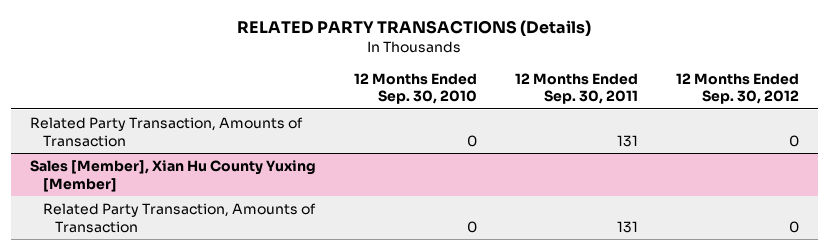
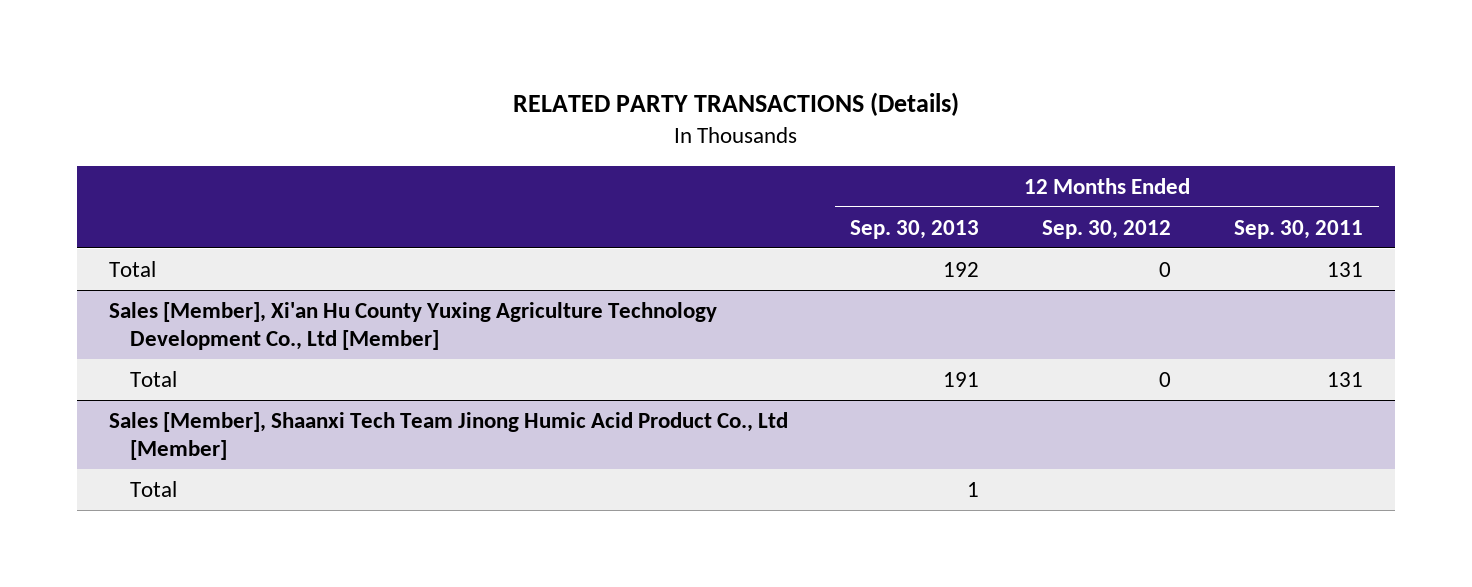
[353,72,477,105] 12 Months Ended Sep. 30, 2010 -> none
none -> [850,219,980,239] Sep. 30, 2013
[30,160,317,192] Sales [Member], Xian Hu County Yuxing [Member] -> none
[30,117,304,147] Related Party Transaction, Amounts of Transaction -> [108,260,156,277] Total
none -> [108,301,717,351] Sales [Member], Xi'an Hu County Yuxing Agriculture Technology Development Co., Ltd [Member]
[42,203,316,233] Related Party Transaction, Amounts of Transaction -> [130,370,178,387] Total
none -> [108,411,788,461] Sales [Member], Shaanxi Tech Team Jinong Humic Acid Product Co., Ltd [Member]
none -> [130,480,178,497] Total

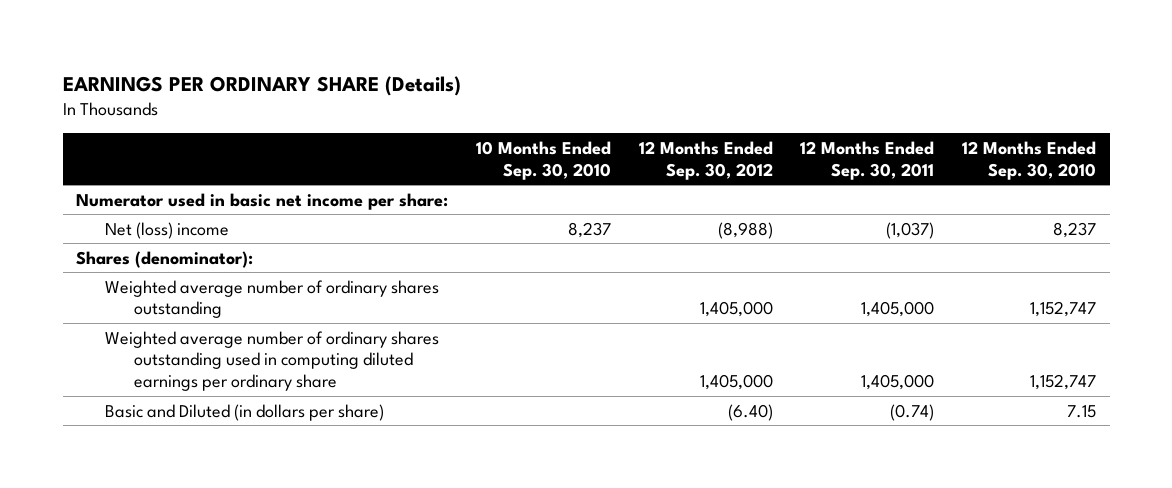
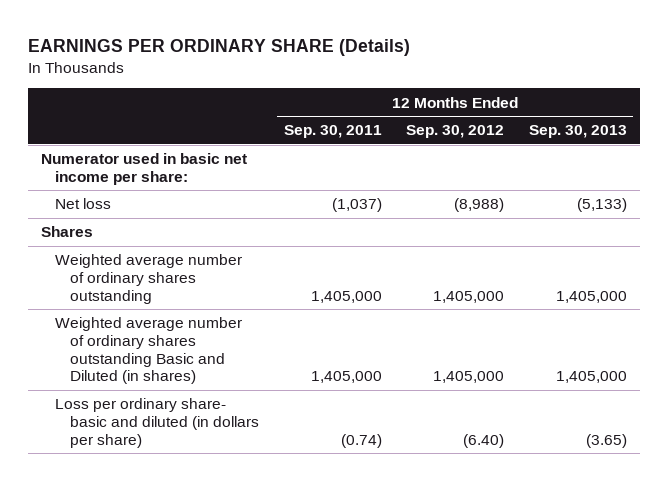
[476,140,612,180] 10 Months Ended Sep. 30, 2010 -> none
[961,140,1096,180] 12 Months Ended Sep. 30, 2010 -> none
none -> [529,125,628,139] Sep. 30, 2013
[105,221,230,239] Net (loss) income -> [55,198,112,210] Net loss
[76,250,254,268] Shares (denominator): -> [40,226,93,238] Shares
[105,330,440,392] Weighted average number of ordinary shares outstanding used in computing diluted earnings per ordinary share -> [55,317,243,385] Weighted average number of ordinary shares outstanding Basic and Diluted (in shares)
[105,403,385,421] Basic and Diluted (in dollars per share) -> [55,398,259,448] Loss per ordinary share- basic and diluted (in dollars per share)

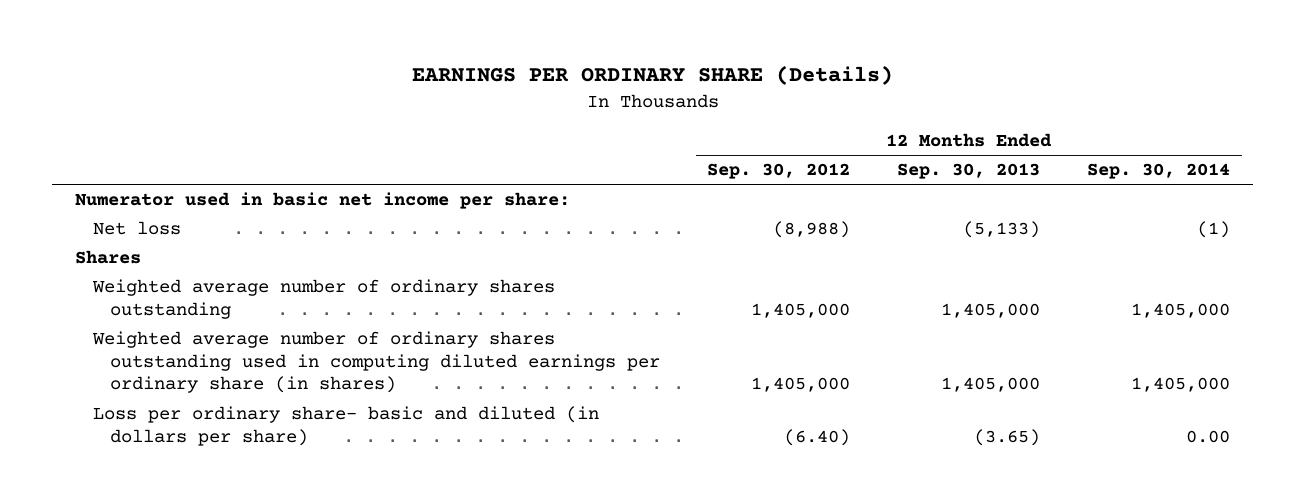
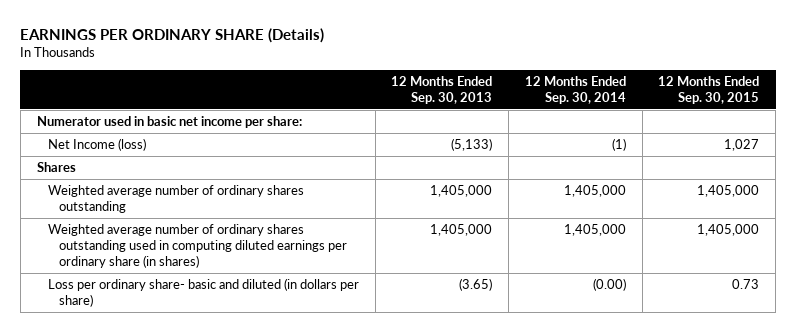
[707,163,851,180] Sep. 30, 2012 -> none
none -> [658,75,760,104] 12 Months Ended Sep. 30, 2015
[92,221,181,236] Net loss -> [47,138,146,152] Net Income (loss)
[1186,429,1231,443] 0.00 -> [592,278,626,292] (0.00)

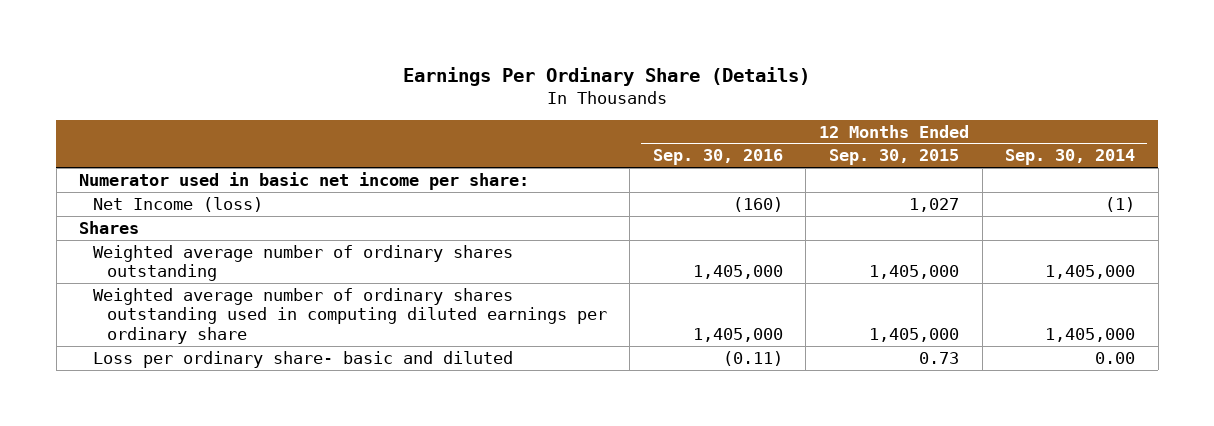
[20,28,325,44] EARNINGS PER ORDINARY SHARE (Details) -> [403,66,811,86] Earnings Per Ordinary Share (Details)
[391,75,493,104] 12 Months Ended Sep. 30, 2013 -> none
none -> [652,149,783,166] Sep. 30, 2016
[47,224,347,268] Weighted average number of ordinary shares outstanding used in computing diluted earnings per ordinary share (in shares) -> [93,287,607,344] Weighted average number of ordinary shares outstanding used in computing diluted earnings per ordinary share
[47,278,359,308] Loss per ordinary share- basic and diluted (in dollars per share) -> [93,350,514,368] Loss per ordinary share- basic and diluted
[592,278,626,292] (0.00) -> [1095,351,1136,364] 0.00

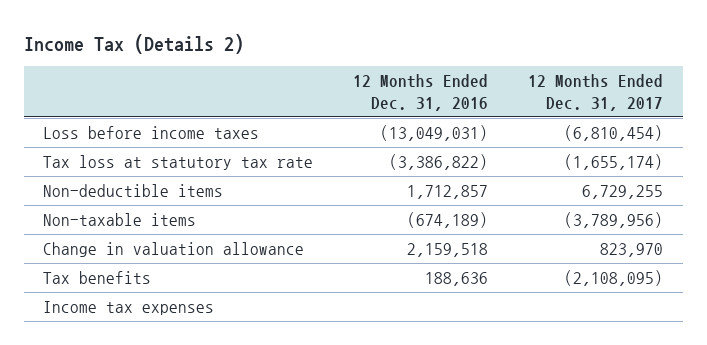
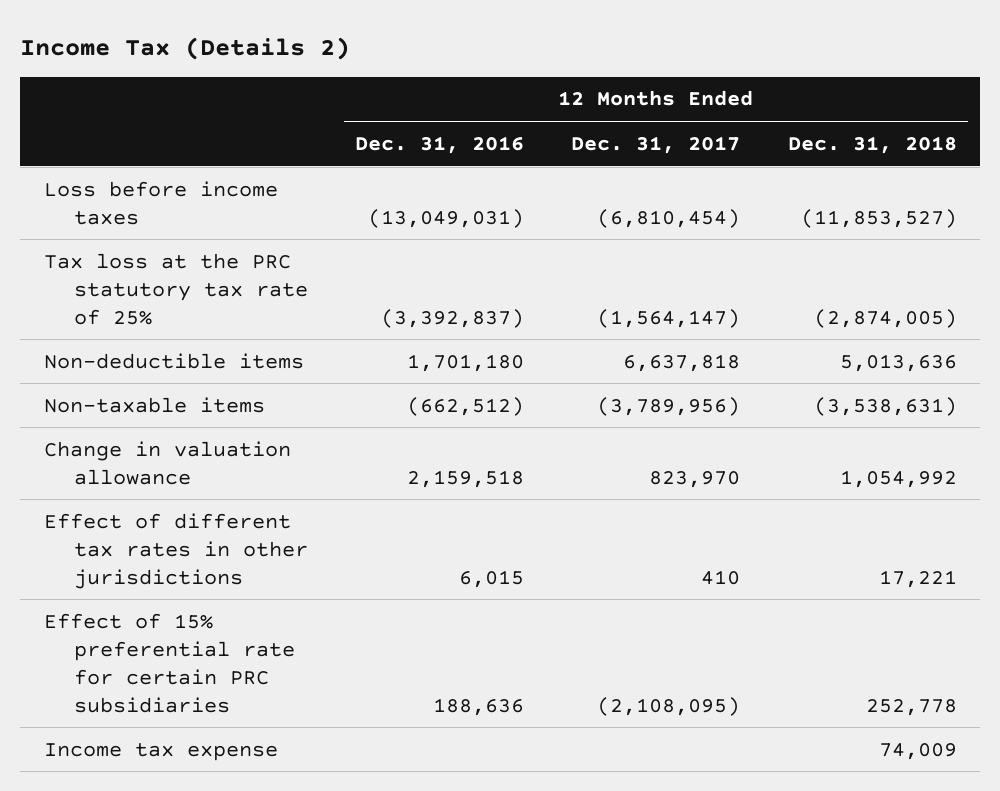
none -> [787,135,957,154] Dec. 31, 2018
[43,154,314,170] Tax loss at statutory tax rate -> [43,252,309,325] Tax loss at the PRC statutory tax rate of 25%
[389,153,489,170] (3,386,822) -> [381,308,525,328] (3,392,837)
[564,153,664,170] (1,655,174) -> [597,308,741,328] (1,564,147)
[407,184,489,199] 1,712,857 -> [407,353,525,372] 1,701,180
[582,184,664,199] 6,729,255 -> [623,353,741,372] 6,637,818
[407,211,489,228] (674,189) -> [407,396,525,416] (662,512)
none -> [43,512,309,589] Effect of different tax rates in other jurisdictions
[43,270,152,284] Tax benefits -> [43,612,296,713] Effect of 15% preferential rate for certain PRC subsidiaries
[43,300,215,315] Income tax expenses -> [43,742,278,761] Income tax expense

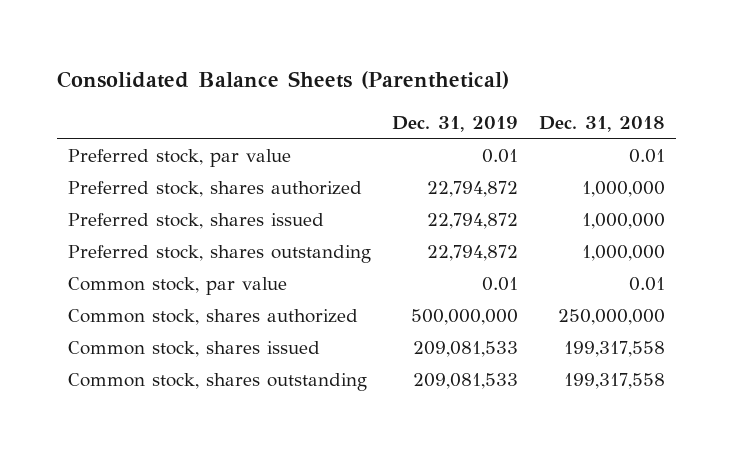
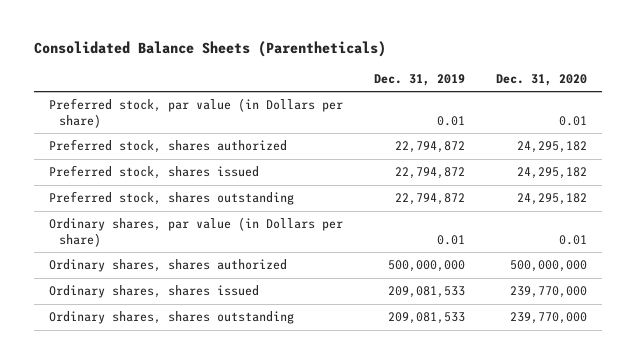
[57,70,510,89] Consolidated Balance Sheets (Parenthetical) -> [33,41,386,58] Consolidated Balance Sheets (Parentheticals)
[539,115,666,132] Dec. 31, 2018 -> none
none -> [495,73,587,86] Dec. 31, 2020
[67,148,291,167] Preferred stock, par value -> [49,98,344,128] Preferred stock, par value (in Dollars per share)
[67,276,287,295] Common stock, par value -> [49,217,344,247] Ordinary shares, par value (in Dollars per share)
[67,308,358,325] Common stock, shares authorized -> [49,259,288,273] Ordinary shares, shares authorized
[67,340,320,357] Common stock, shares issued -> [49,285,260,299] Ordinary shares, shares issued
[67,372,367,391] Common stock, shares outstanding -> [49,311,295,325] Ordinary shares, shares outstanding

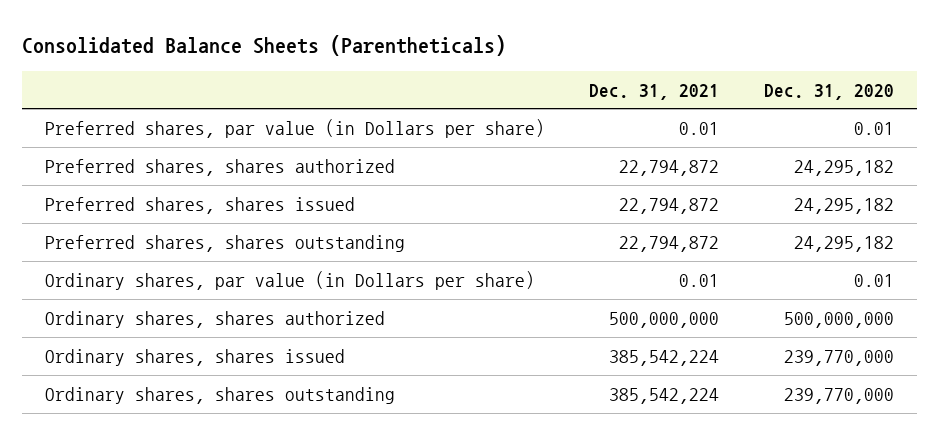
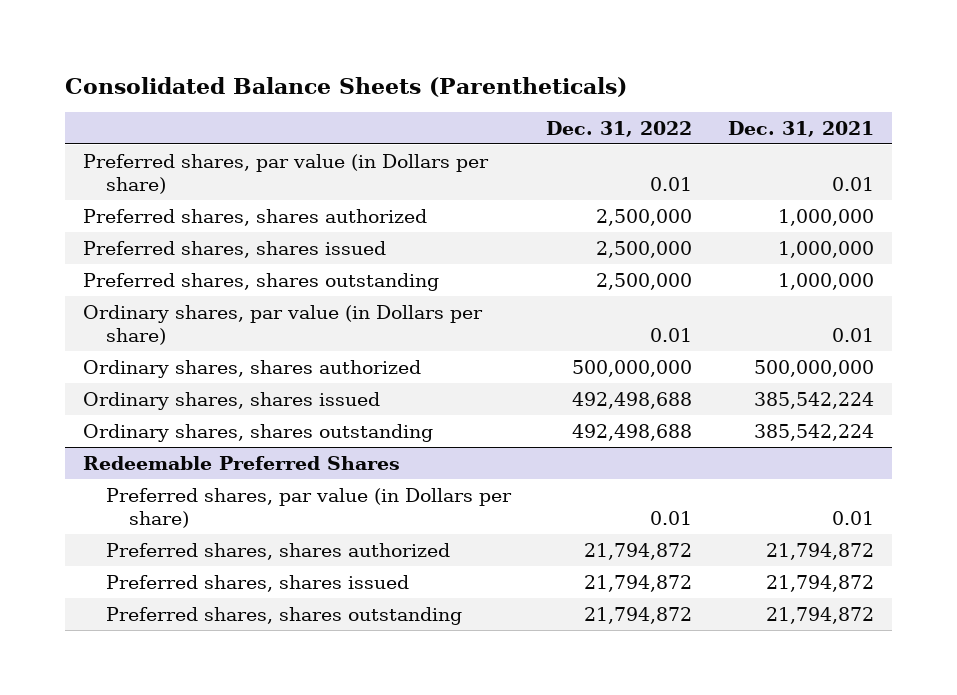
[764,83,895,100] Dec. 31, 2020 -> none
none -> [546,120,693,137] Dec. 31, 2022
[619,160,720,177] 22,794,872 -> [778,208,875,226] 1,000,000
[619,198,720,215] 22,794,872 -> [778,240,875,258] 1,000,000
[619,236,720,253] 22,794,872 -> [778,272,875,290] 1,000,000
none -> [82,455,400,470] Redeemable Preferred Shares
none -> [105,487,512,528] Preferred shares, par value (in Dollars per share)
none -> [105,542,450,560] Preferred shares, shares authorized
none -> [105,574,409,592] Preferred shares, shares issued
none -> [105,606,462,625] Preferred shares, shares outstanding

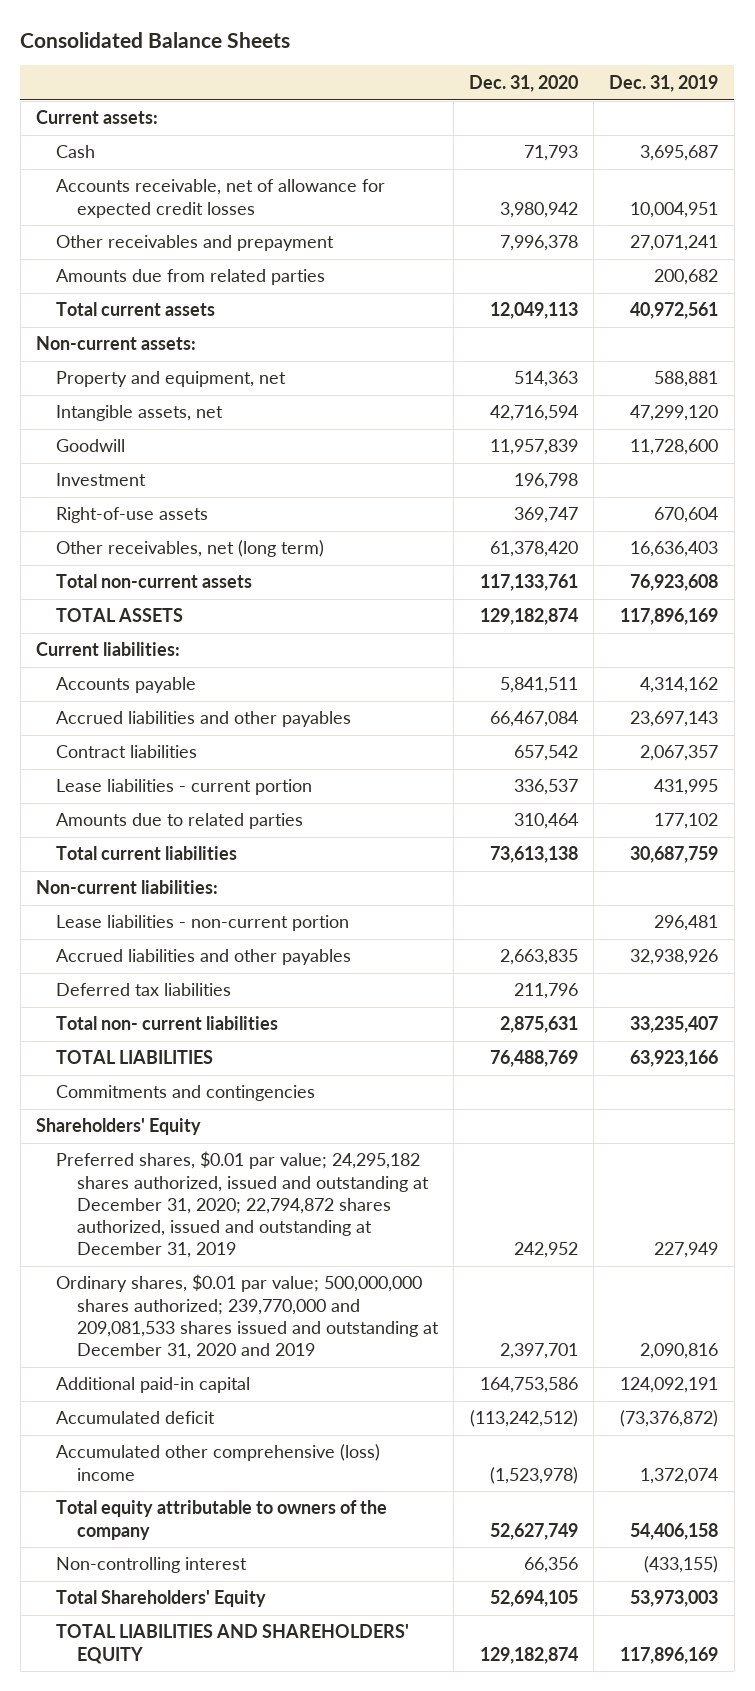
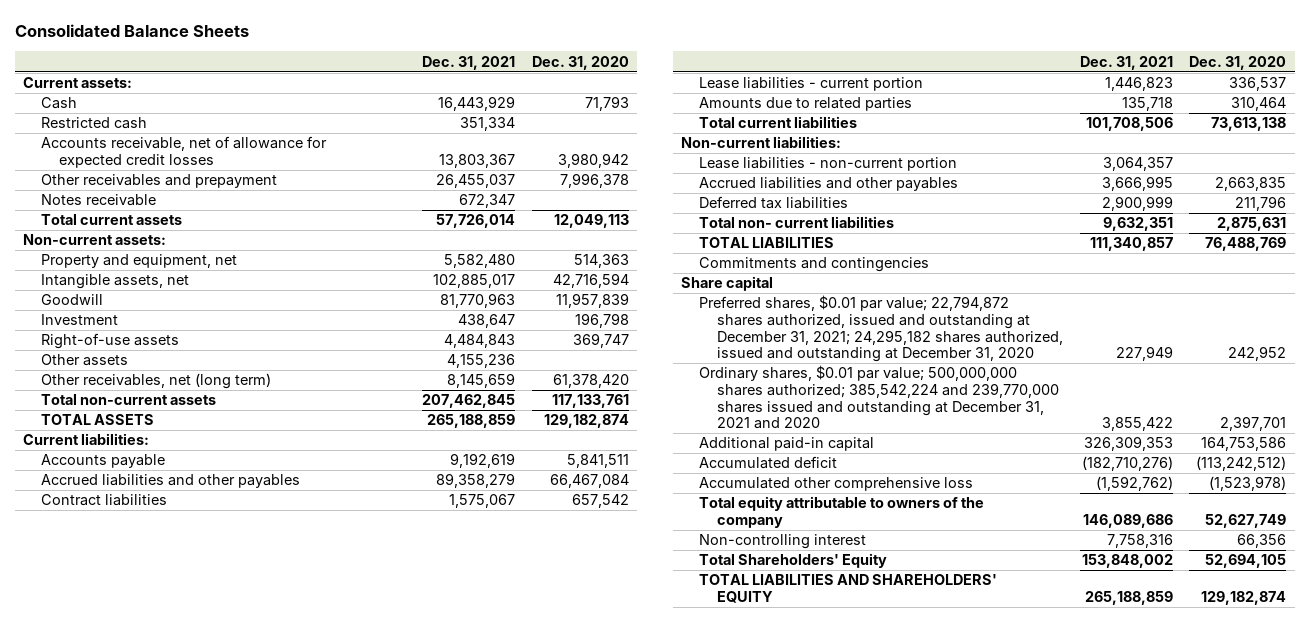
[609,74,719,92] Dec. 31, 2019 -> none
none -> [421,55,515,70] Dec. 31, 2021
none -> [41,117,148,130] Restricted cash
[56,269,326,286] Amounts due from related parties -> none
none -> [41,194,157,207] Notes receivable
none -> [41,354,129,367] Other assets
[36,1118,202,1136] Shareholders' Equity -> none
none -> [681,276,774,292] Share capital
[56,1151,429,1258] Preferred shares, $0.01 par value; 24,295,182 shares authorized, issued and outstanding at December 31, 2020; 22,794,872 shares authorized, issued and outstanding at December 31, 2019 -> [698,295,1063,363] Preferred shares, $0.01 par value; 22,794,872 shares authorized, issued and outstanding at December 31, 2021; 24,295,182 shares authorized, issued and outstanding at December 31, 2020
[56,1274,439,1359] Ordinary shares, $0.01 par value; 500,000,000 shares authorized; 239,770,000 and 209,081,533 shares issued and outstanding at December 31, 2020 and 2019 -> [698,365,1059,430] Ordinary shares, $0.01 par value; 500,000,000 shares authorized; 385,542,224 and 239,770,000 shares issued and outstanding at December 31, 2021 and 2020
[56,1444,381,1481] Accumulated other comprehensive (loss) income -> [698,477,973,492] Accumulated other comprehensive loss

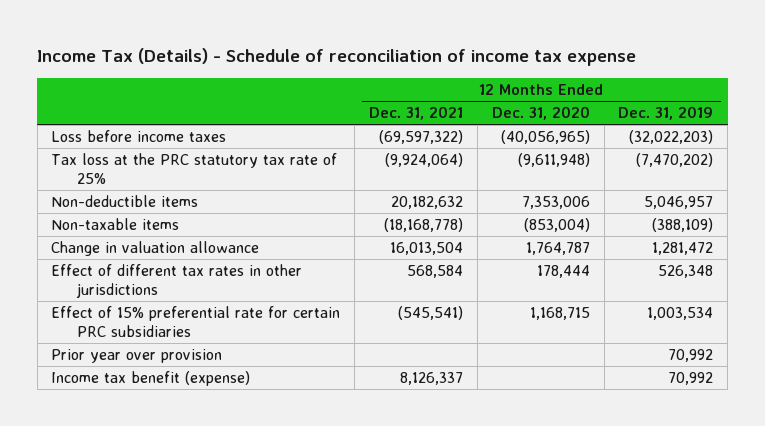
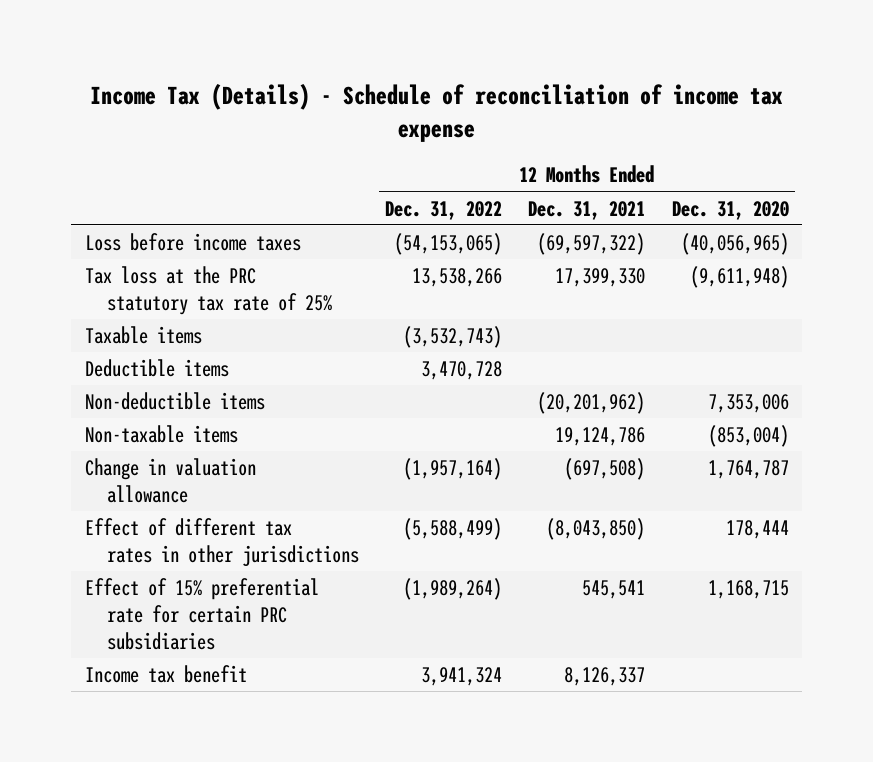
[618,106,714,121] Dec. 31, 2019 -> none
none -> [385,200,503,220] Dec. 31, 2022
[51,348,223,363] Prior year over provision -> none
[385,152,464,167] (9,924,064) -> [555,267,646,287] 17,399,330
none -> [84,325,202,344] Taxable items
none -> [84,358,229,377] Deductible items
[391,195,464,209] 20,182,632 -> [537,391,646,414] (20,201,962)
[384,217,464,232] (18,168,778) -> [555,426,646,446] 19,124,786
[390,241,464,255] 16,013,504 -> [564,457,646,480] (697,508)
[407,264,464,278] 568,584 -> [546,517,646,540] (8,043,850)
[398,305,464,320] (545,541) -> [582,579,646,599] 545,541
[51,370,251,386] Income tax benefit (expense) -> [84,664,247,683] Income tax benefit

